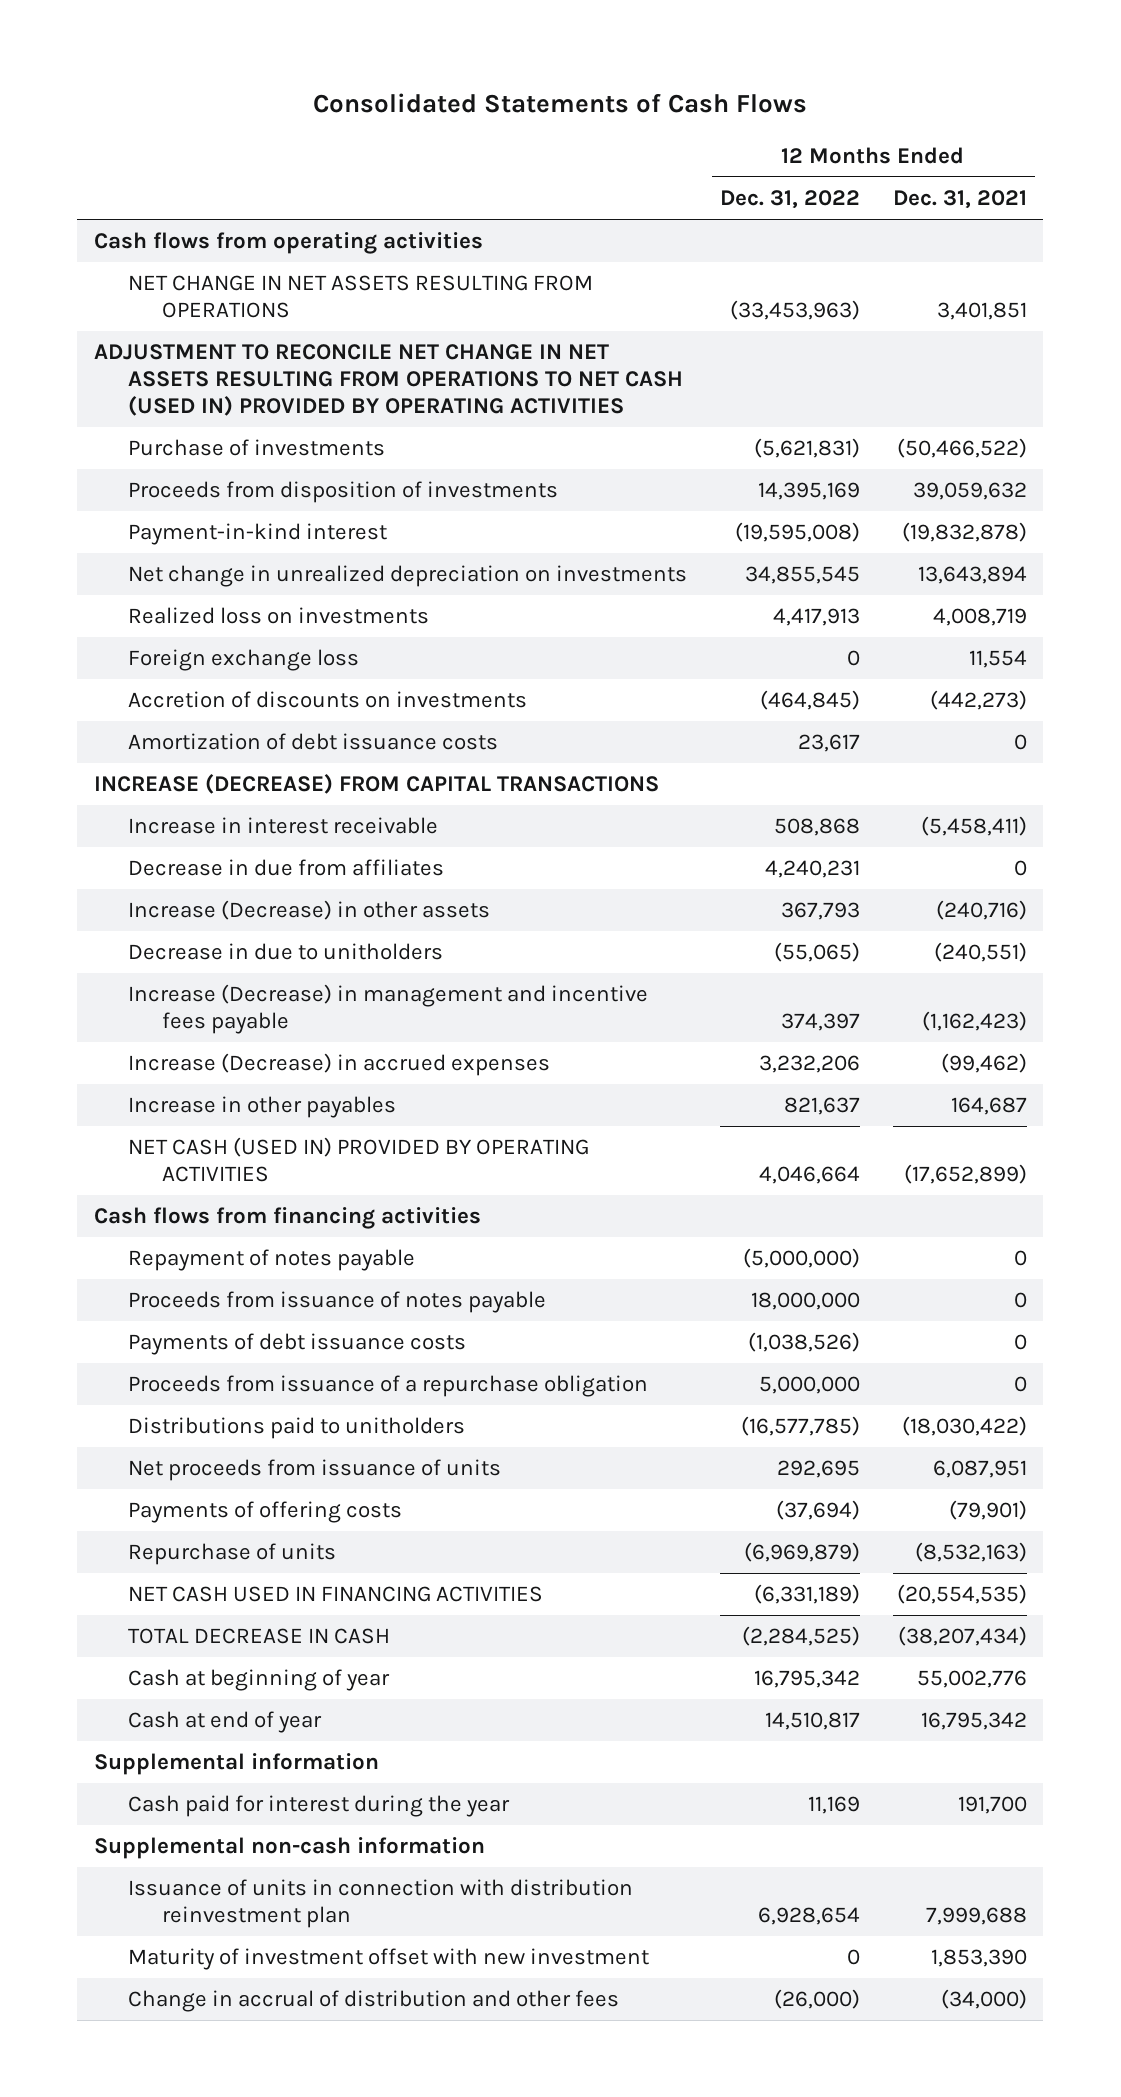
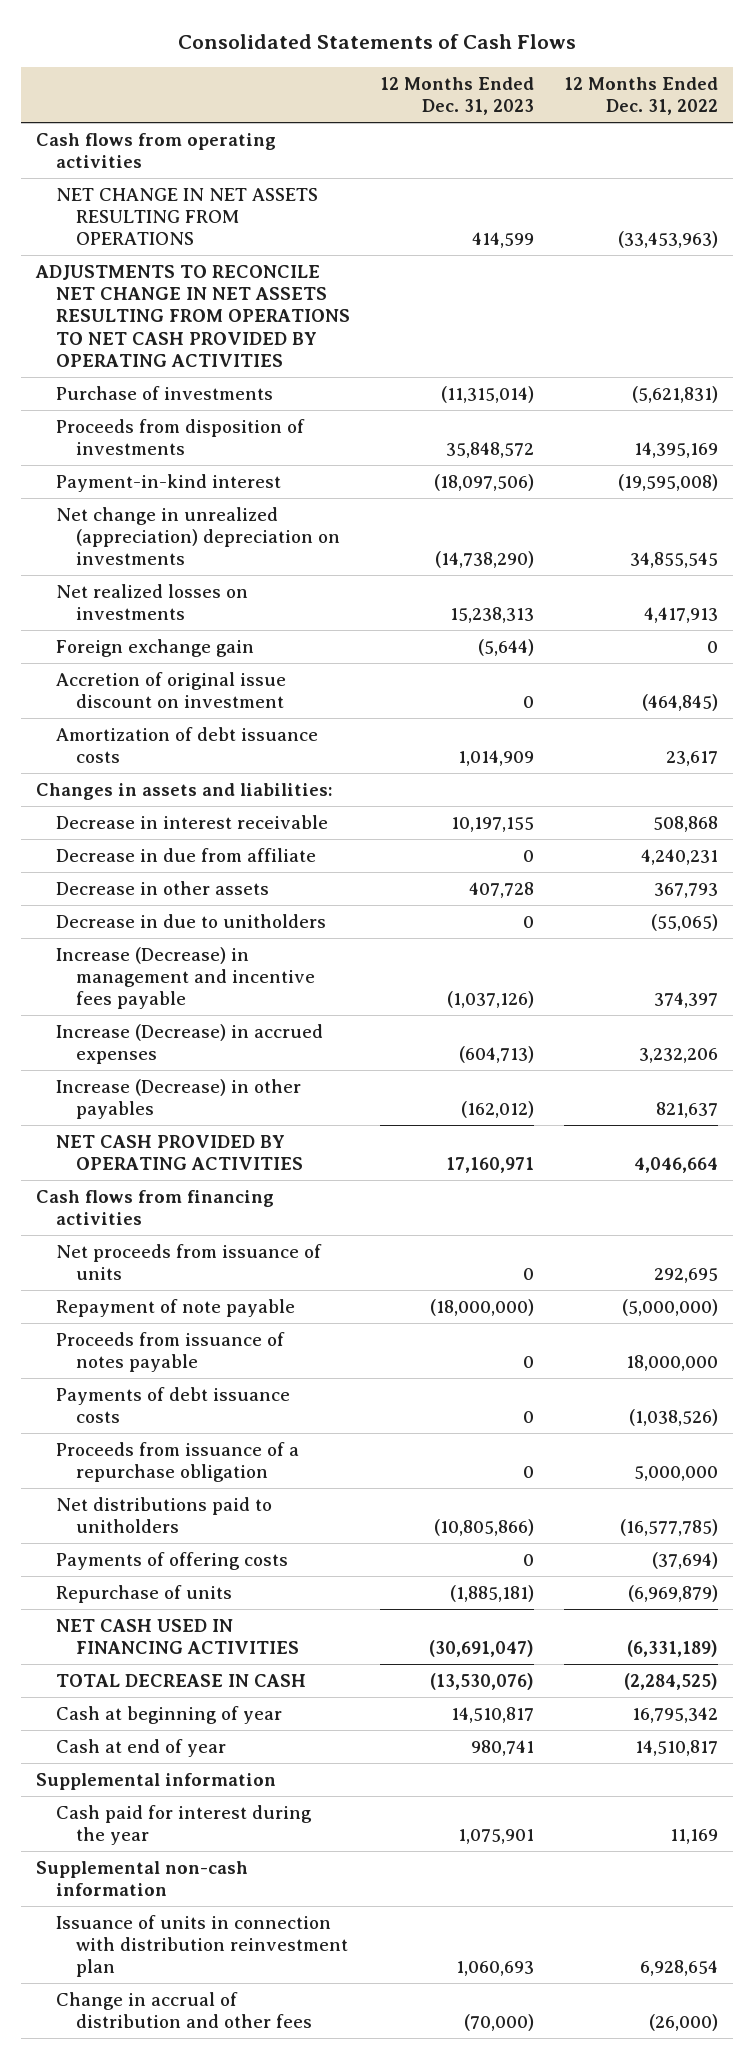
[892,190,1027,210] Dec. 31, 2021 -> none
none -> [379,77,534,116] 12 Months Ended Dec. 31, 2023
[93,344,683,417] ADJUSTMENT TO RECONCILE NET CHANGE IN NET ASSETS RESULTING FROM OPERATIONS TO NET CASH (USED IN) PROVIDED BY OPERATING ACTIVITIES -> [34,264,350,367] ADJUSTMENTS TO RECONCILE NET CHANGE IN NET ASSETS RESULTING FROM OPERATIONS TO NET CASH PROVIDED BY OPERATING ACTIVITIES
[127,565,687,588] Net change in unrealized depreciation on investments -> [55,506,340,566] Net change in unrealized (appreciation) depreciation on investments
[127,607,429,625] Realized loss on investments -> [55,583,248,621] Net realized losses on investments
[127,649,359,672] Foreign exchange loss -> [55,638,254,657] Foreign exchange gain
[127,691,527,709] Accretion of discounts on investments -> [55,671,286,709] Accretion of original issue discount on investment
[93,774,659,795] INCREASE (DECREASE) FROM CAPITAL TRANSACTIONS -> [35,782,333,800] Changes in assets and liabilities:
[127,817,438,835] Increase in interest receivable -> [55,814,328,829] Decrease in interest receivable
[127,859,444,877] Decrease in due from affiliates -> [55,847,316,862] Decrease in due from affiliate
[127,900,490,921] Increase (Decrease) in other assets -> [55,880,269,895] Decrease in other assets
[127,1096,396,1119] Increase in other payables -> [55,1078,301,1120] Increase (Decrease) in other payables
[127,1137,589,1183] NET CASH (USED IN) PROVIDED BY OPERATING ACTIVITIES -> [55,1134,303,1171] NET CASH PROVIDED BY OPERATING ACTIVITIES
[127,1459,501,1482] Net proceeds from issuance of units -> [55,1243,322,1281] Net proceeds from issuance of units
[127,1249,415,1272] Repayment of notes payable -> [55,1298,295,1317] Repayment of note payable
[127,1417,465,1440] Distributions paid to unitholders -> [55,1496,272,1534] Net distributions paid to unitholders
[127,1948,649,1971] Maturity of investment offset with new investment -> none

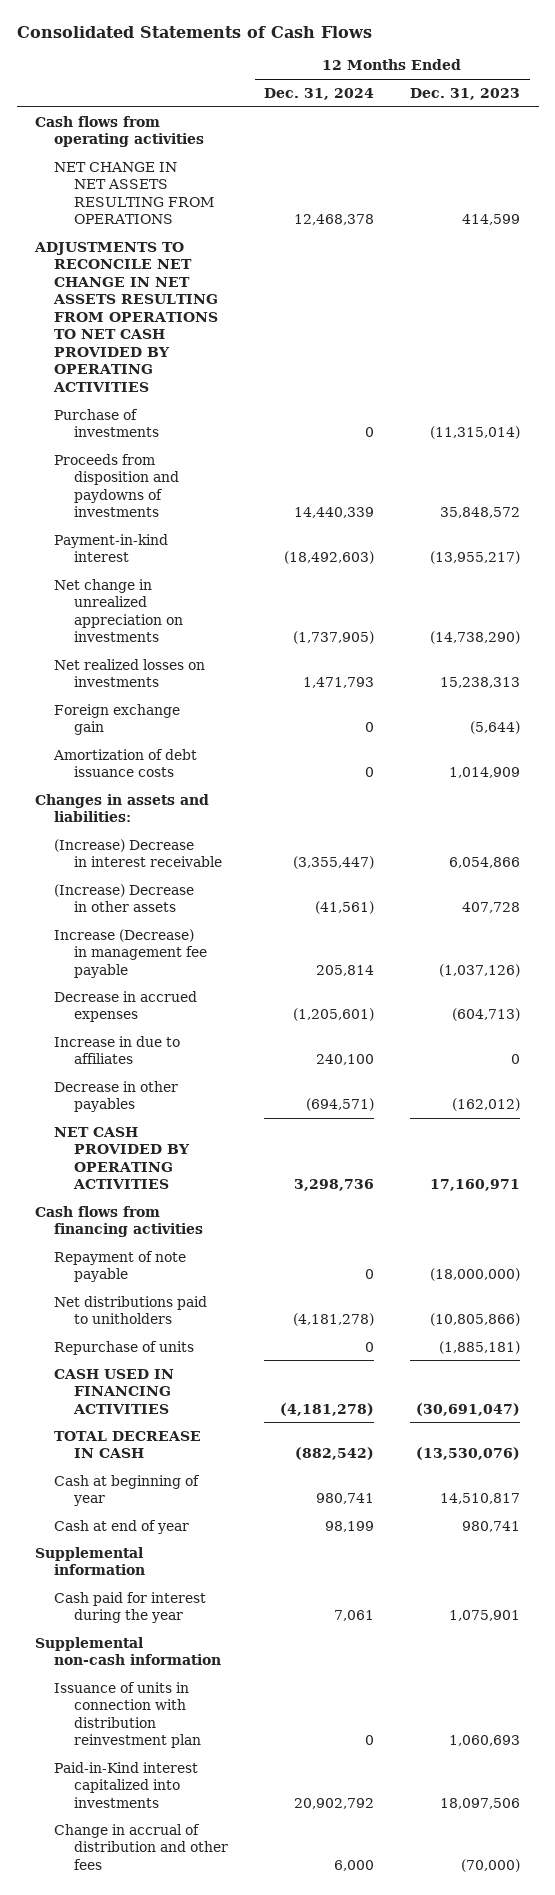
[564,77,719,116] 12 Months Ended Dec. 31, 2022 -> none
none -> [264,87,375,100] Dec. 31, 2024
[55,418,305,456] Proceeds from disposition of investments -> [54,453,179,518] Proceeds from disposition and paydowns of investments
[433,473,534,491] (18,097,506) -> [430,551,521,565] (13,955,217)
[55,506,340,566] Net change in unrealized (appreciation) depreciation on investments -> [54,578,183,643] Net change in unrealized appreciation on investments
[55,671,286,709] Accretion of original issue discount on investment -> none
[55,847,316,862] Decrease in due from affiliate -> none
[55,913,326,928] Decrease in due to unitholders -> none
[55,814,328,829] Decrease in interest receivable -> [54,838,222,868] (Increase) Decrease in interest receivable
[450,816,534,832] 10,197,155 -> [449,857,521,869] 6,054,866
[55,880,269,895] Decrease in other assets -> [54,883,195,913] (Increase) Decrease in other assets
[55,946,315,1010] Increase (Decrease) in management and incentive fees payable -> [54,928,207,978] Increase (Decrease) in management fee payable
[55,1023,323,1065] Increase (Decrease) in accrued expenses -> [54,990,198,1023] Decrease in accrued expenses
none -> [54,1035,181,1065] Increase in due to affiliates
[55,1078,301,1120] Increase (Decrease) in other payables -> [54,1080,179,1113] Decrease in other payables
[55,1243,322,1281] Net proceeds from issuance of units -> none
[55,1331,285,1373] Proceeds from issuance of notes payable -> none
[55,1386,290,1424] Payments of debt issuance costs -> none
[55,1441,299,1483] Proceeds from issuance of a repurchase obligation -> none
[55,1551,288,1570] Payments of offering costs -> none
[55,1618,299,1655] NET CASH USED IN FINANCING ACTIVITIES -> [54,1368,175,1414] CASH USED IN FINANCING ACTIVITIES
none -> [54,1761,199,1808] Paid-in-Kind interest capitalized into investments

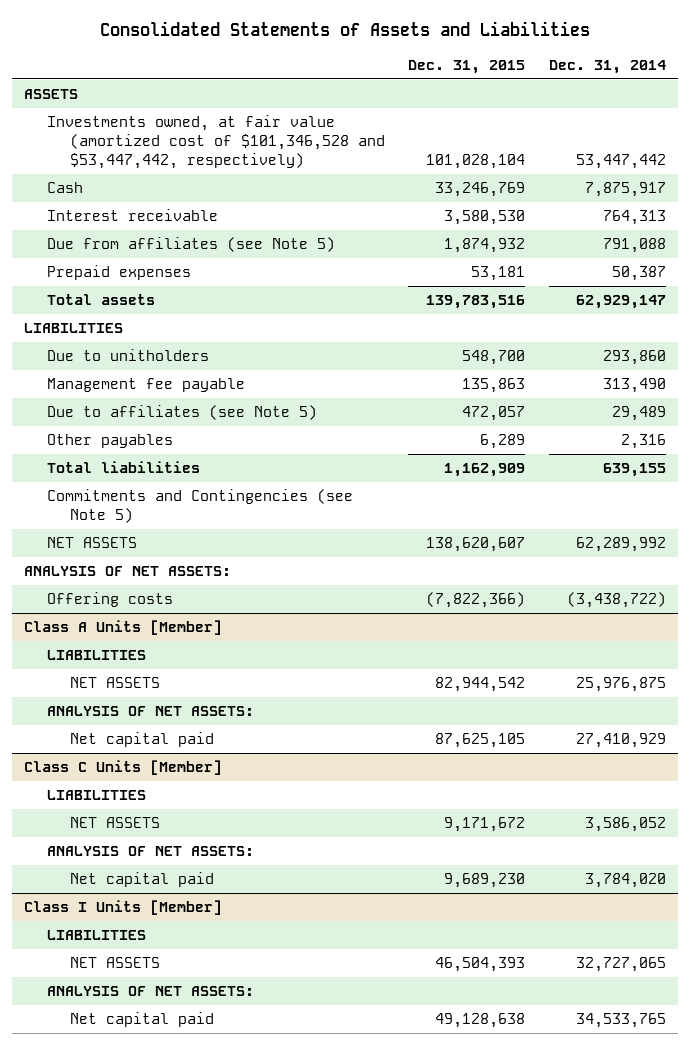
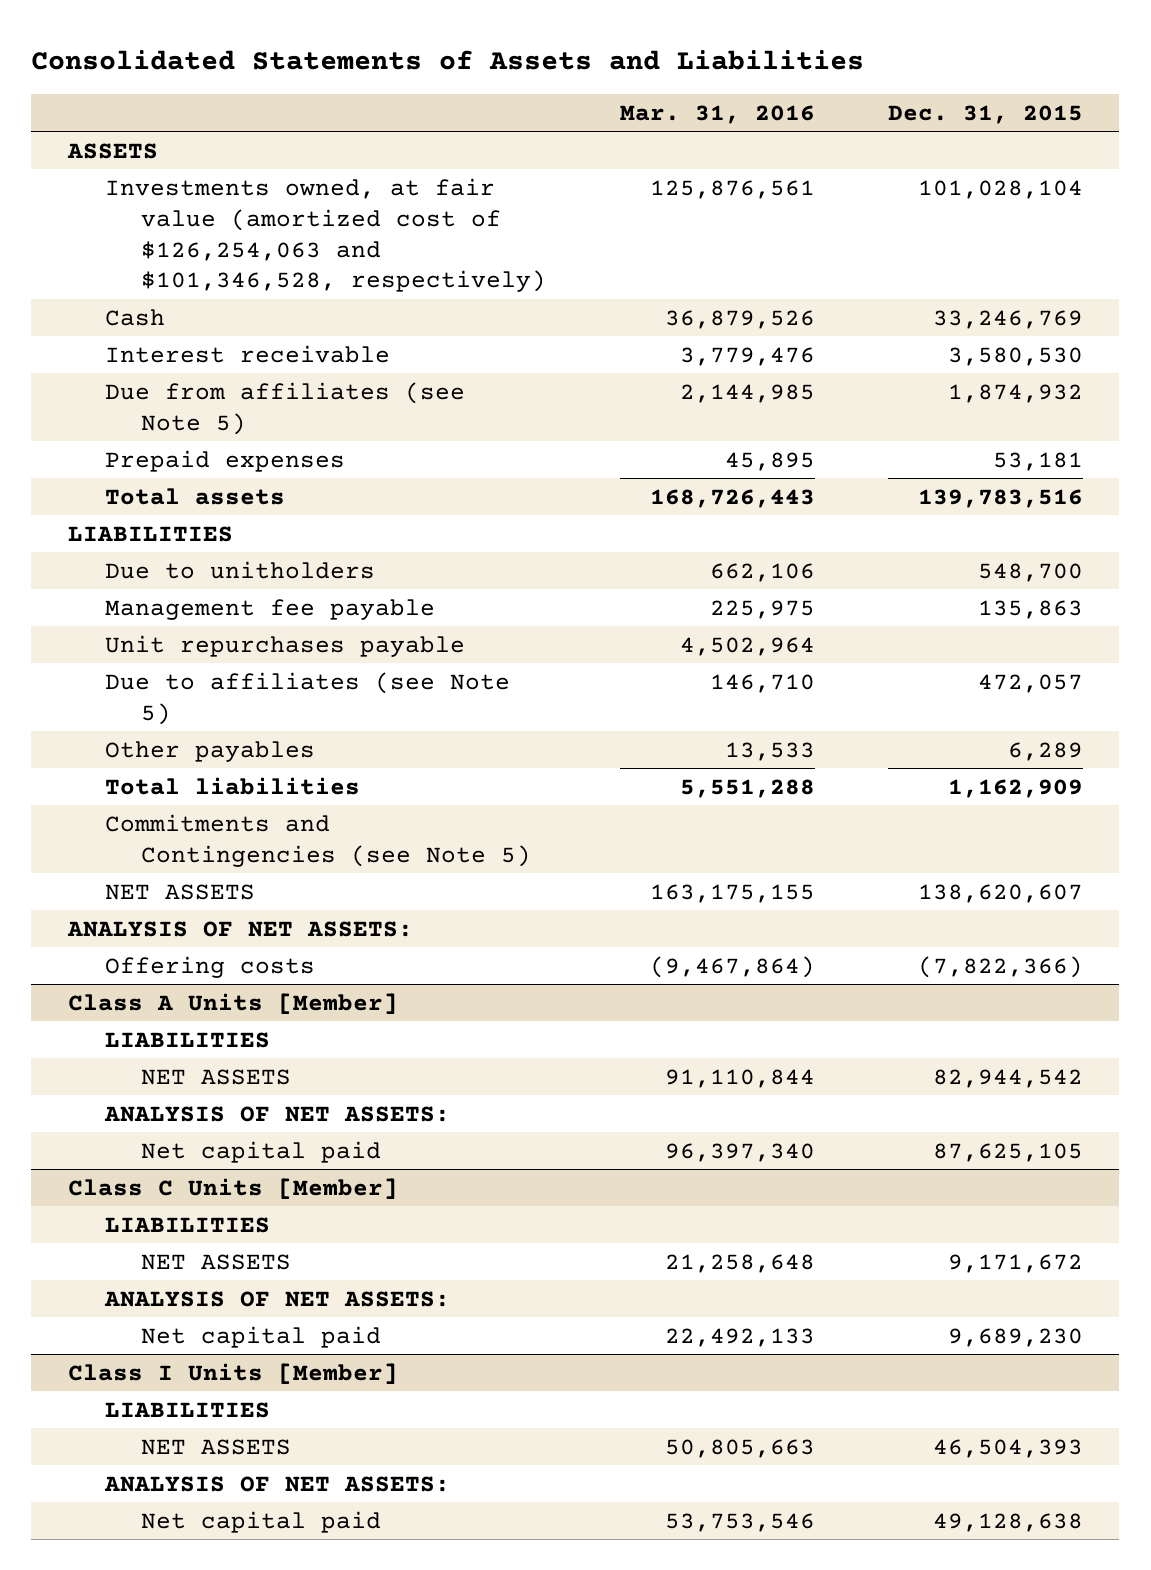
[549,59,667,74] Dec. 31, 2014 -> none
none -> [619,104,815,124] Mar. 31, 2016
[47,115,385,169] Investments owned, at fair value (amortized cost of $101,346,528 and $53,447,442, respectively) -> [104,177,547,293] Investments owned, at fair value (amortized cost of $126,254,063 and $101,346,528, respectively)
none -> [104,634,465,657] Unit repurchases payable

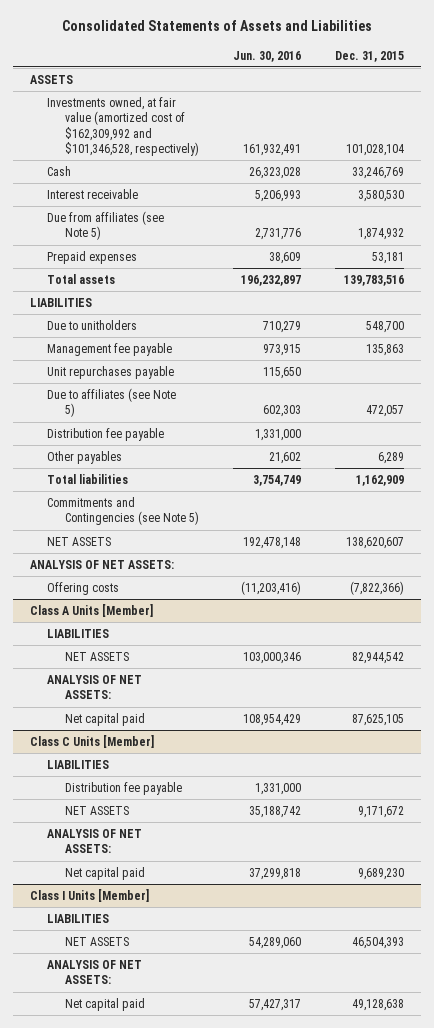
[619,104,815,124] Mar. 31, 2016 -> none
none -> [233,50,302,62] Jun. 30, 2016
[104,177,547,293] Investments owned, at fair value (amortized cost of $126,254,063 and $101,346,528, respectively) -> [47,96,199,156] Investments owned, at fair value (amortized cost of $162,309,992 and $101,346,528, respectively)
none -> [47,427,165,441] Distribution fee payable
none -> [64,781,182,795] Distribution fee payable

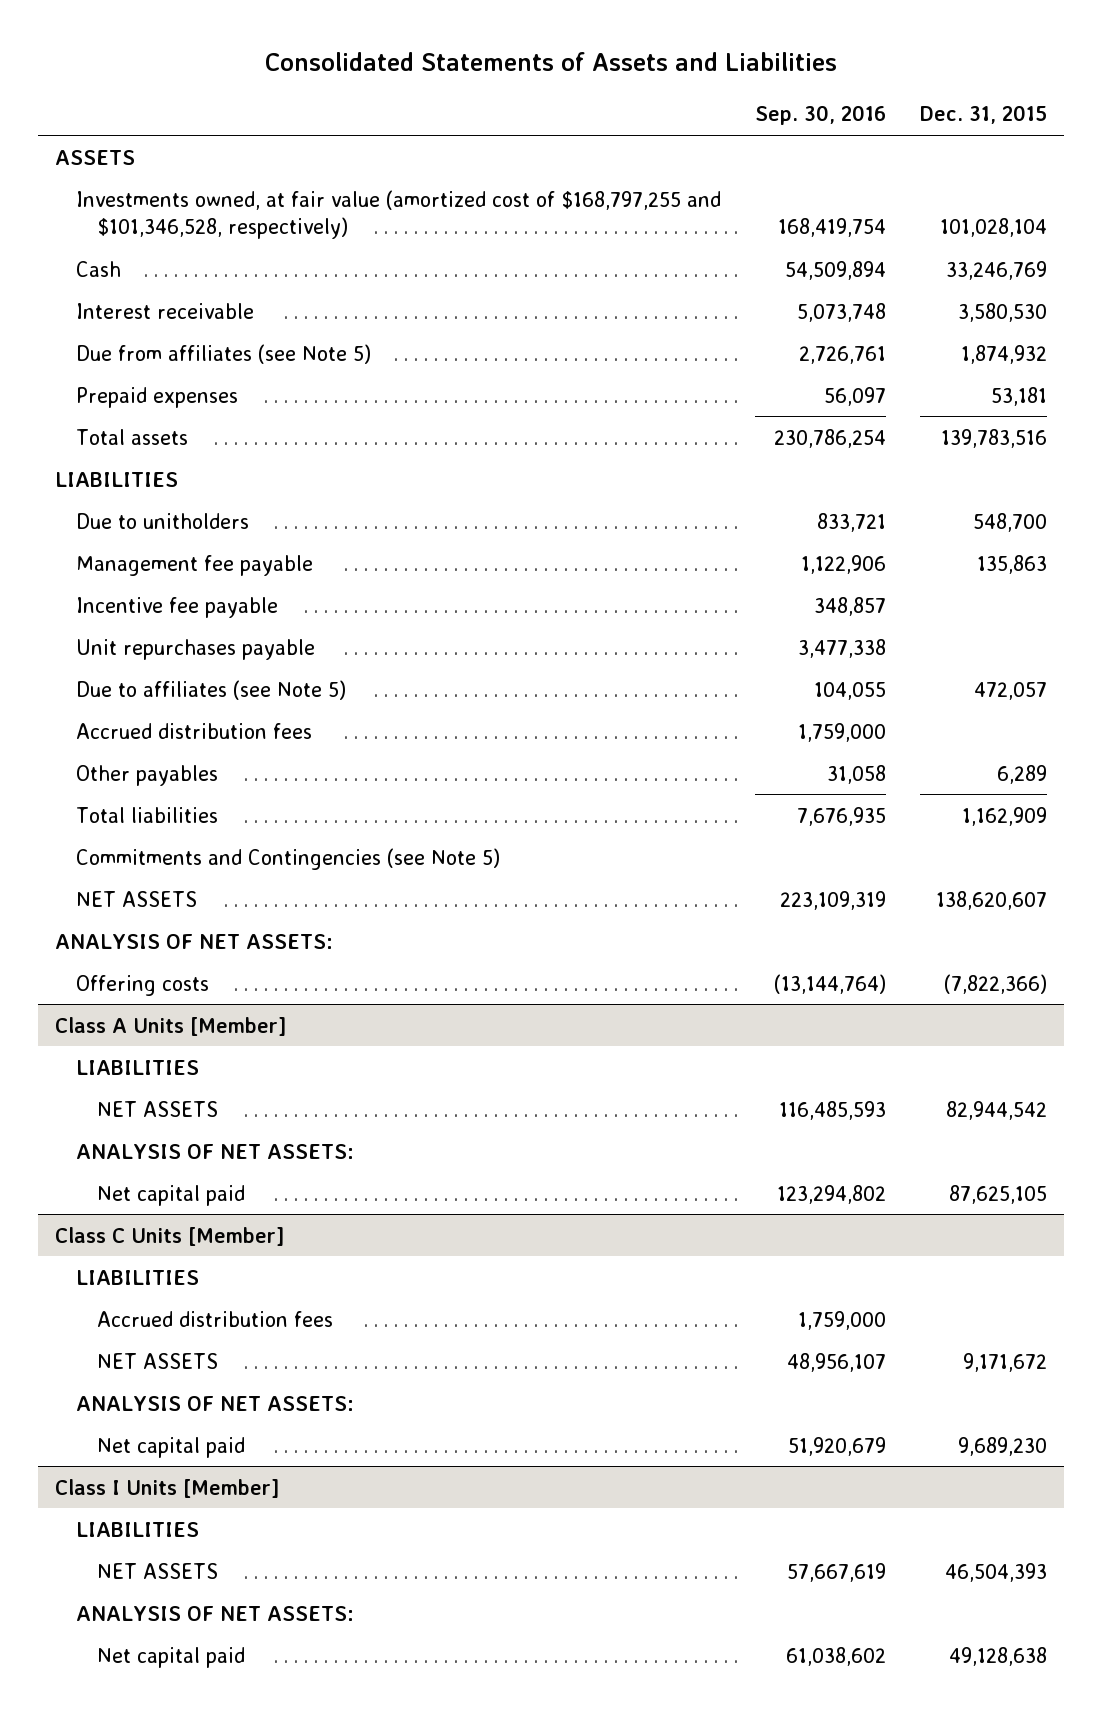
[233,50,302,62] Jun. 30, 2016 -> none
none -> [754,105,886,126] Sep. 30, 2016
[47,96,199,156] Investments owned, at fair value (amortized cost of $162,309,992 and $101,346,528, respectively) -> [75,189,721,240] Investments owned, at fair value (amortized cost of $168,797,255 and $101,346,528, respectively)
none -> [75,596,278,618] Incentive fee payable
[47,427,165,441] Distribution fee payable -> [75,722,312,739] Accrued distribution fees
[64,781,182,795] Distribution fee payable -> [96,1310,333,1327] Accrued distribution fees

